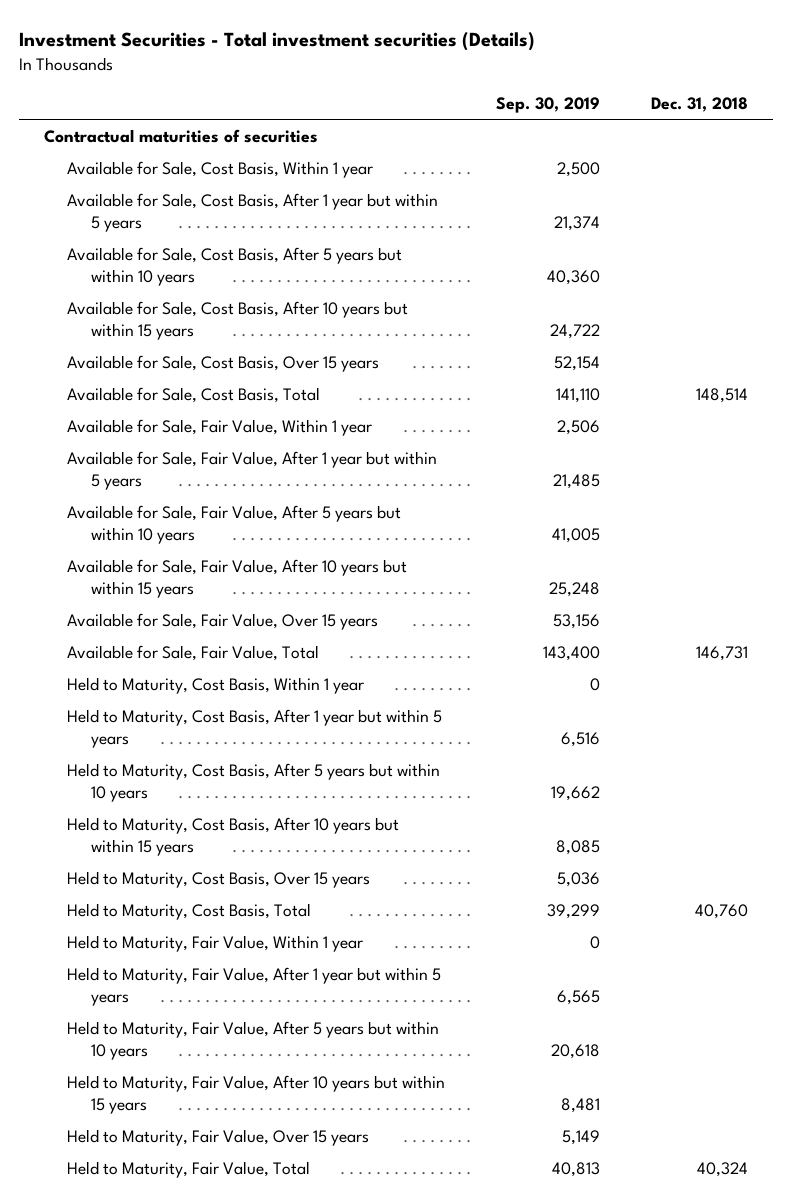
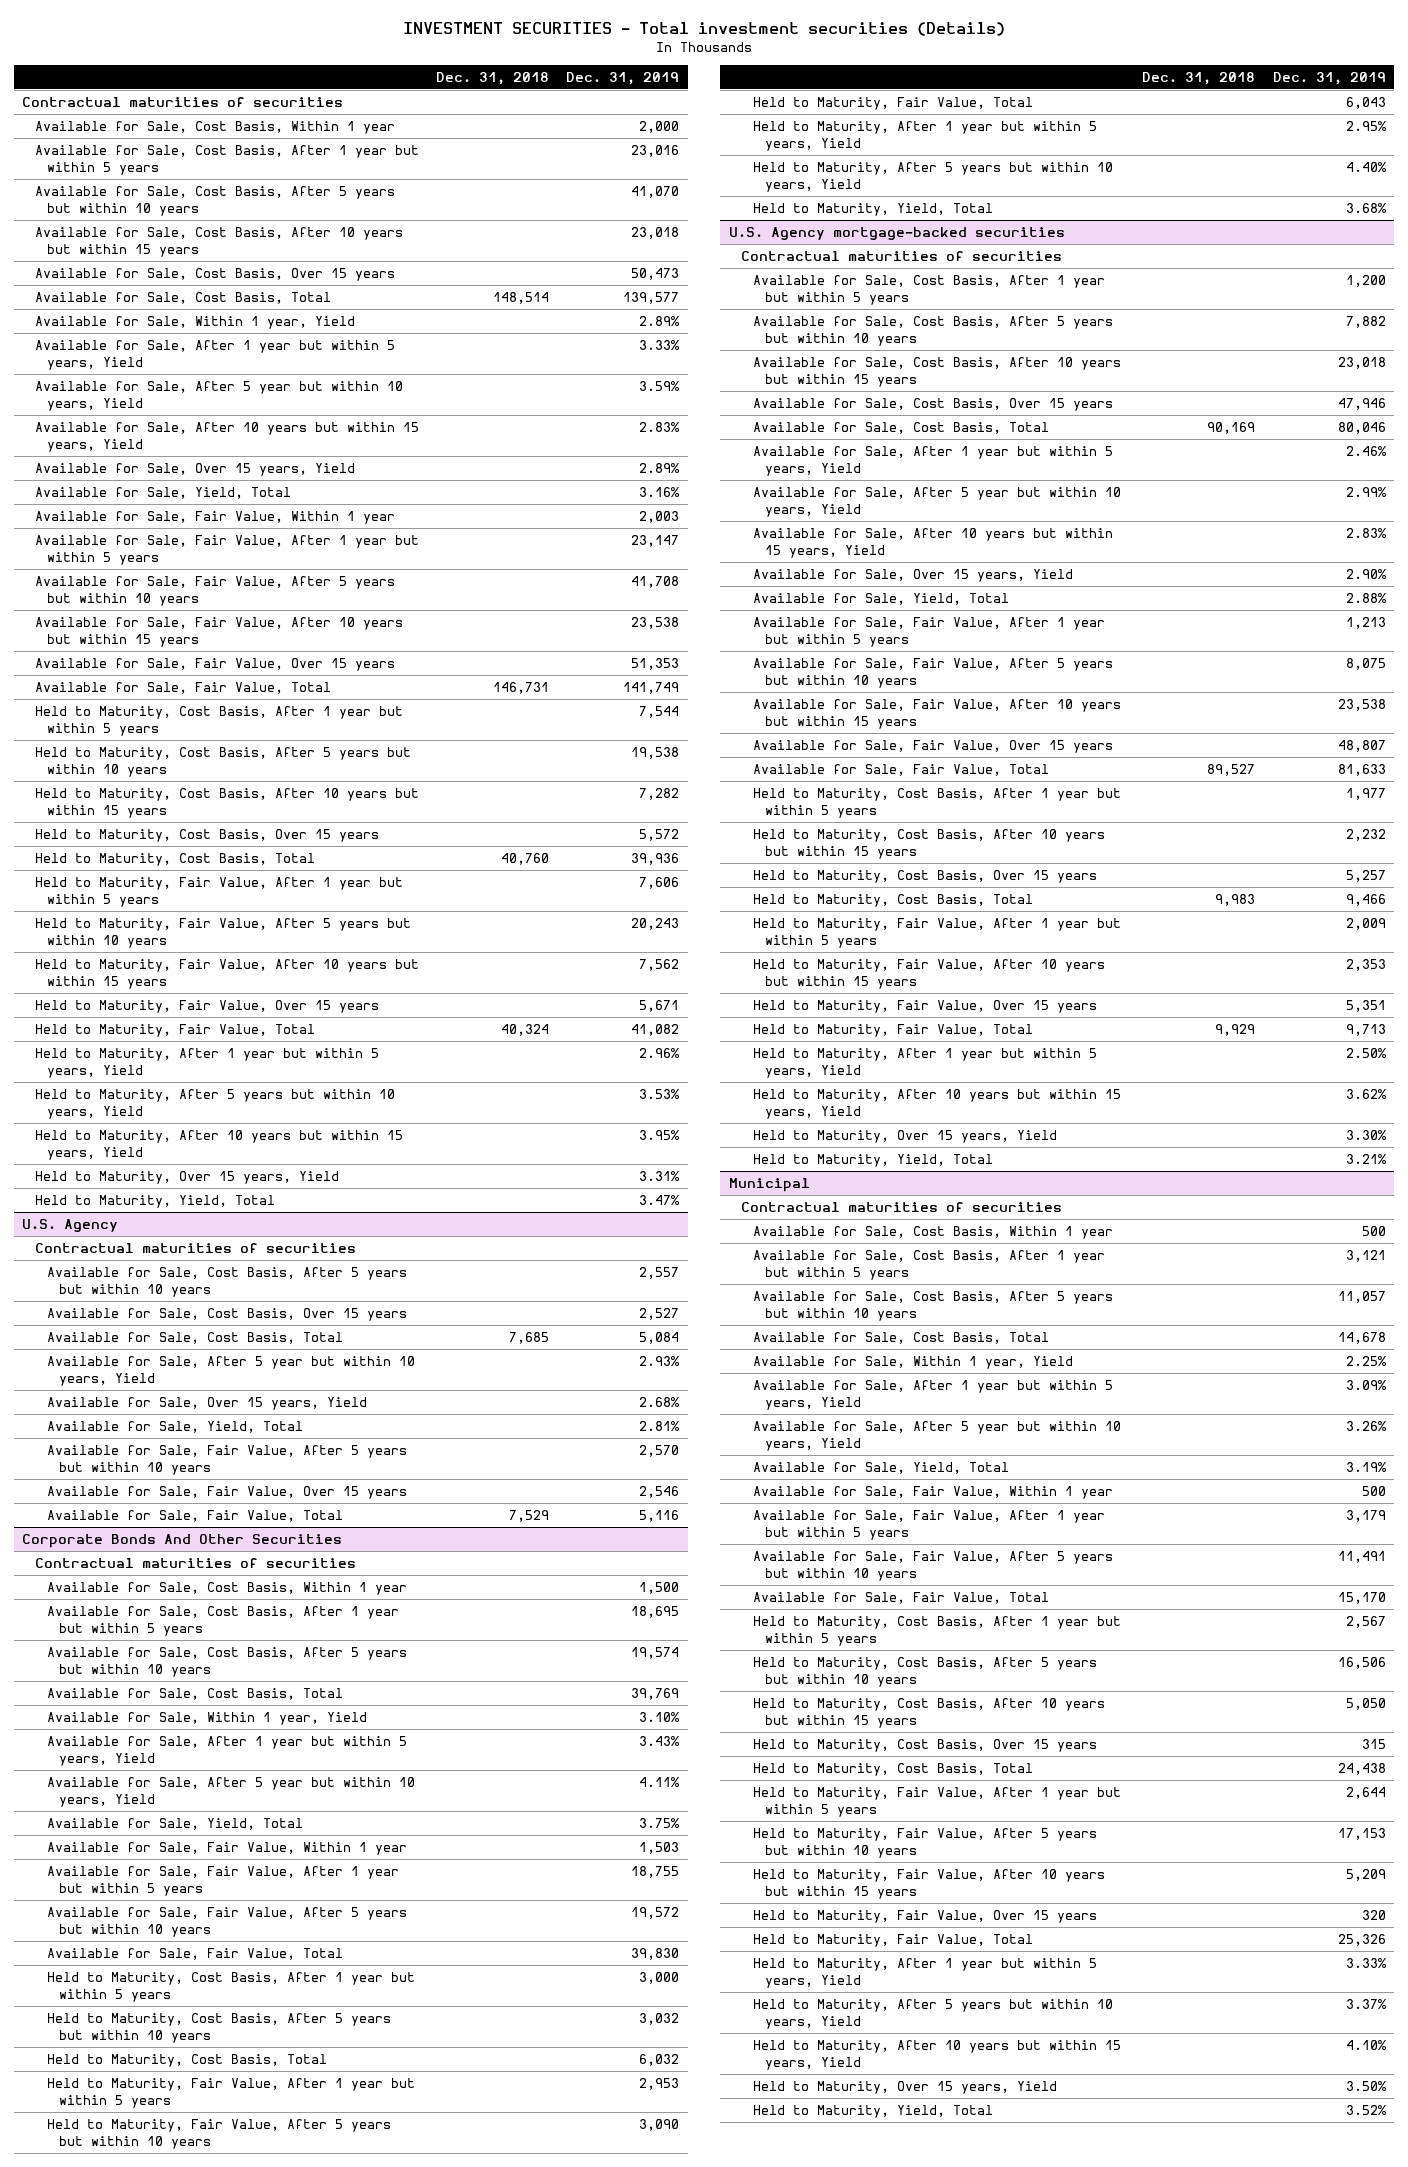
[18,32,535,52] Investment Securities - Total investment securities (Details) -> [402,22,1005,37] INVESTMENT SECURITIES - Total investment securities (Details)
[496,97,601,114] Sep. 30, 2019 -> none
none -> [566,71,680,85] Dec. 31, 2019
none -> [34,315,355,329] Available for Sale, Within 1 year, Yield
none -> [34,339,395,370] Available for Sale, After 1 year but within 5 years, Yield
none -> [34,380,403,411] Available for Sale, After 5 year but within 10 years, Yield
none -> [34,421,419,452] Available for Sale, After 10 years but within 15 years, Yield
none -> [34,462,355,476] Available for Sale, Over 15 years, Yield
none -> [34,486,291,499] Available for Sale, Yield, Total
[67,676,365,694] Held to Maturity, Cost Basis, Within 1 year -> none
[67,934,364,952] Held to Maturity, Fair Value, Within 1 year -> none
none -> [34,1047,379,1078] Held to Maturity, After 1 year but within 5 years, Yield
none -> [34,1088,395,1119] Held to Maturity, After 5 years but within 10 years, Yield
none -> [34,1129,403,1160] Held to Maturity, After 10 years but within 15 years, Yield
none -> [34,1170,339,1184] Held to Maturity, Over 15 years, Yield
none -> [34,1194,275,1208] Held to Maturity, Yield, Total
none -> [22,1218,119,1232] U.S. Agency
none -> [34,1242,356,1253] Contractual maturities of securities
none -> [46,1266,407,1297] Available for Sale, Cost Basis, After 5 years but within 10 years
none -> [46,1307,407,1321] Available for Sale, Cost Basis, Over 15 years
none -> [46,1331,343,1344] Available for Sale, Cost Basis, Total
none -> [46,1355,415,1386] Available for Sale, After 5 year but within 10 years, Yield
none -> [46,1396,367,1410] Available for Sale, Over 15 years, Yield
none -> [46,1420,303,1433] Available for Sale, Yield, Total
none -> [46,1444,407,1475] Available for Sale, Fair Value, After 5 years but within 10 years
none -> [46,1485,407,1499] Available for Sale, Fair Value, Over 15 years
none -> [46,1509,343,1522] Available for Sale, Fair Value, Total
none -> [22,1533,343,1548] Corporate Bonds And Other Securities
none -> [34,1557,356,1568] Contractual maturities of securities
none -> [46,1581,407,1595] Available for Sale, Cost Basis, Within 1 year
none -> [46,1605,399,1636] Available for Sale, Cost Basis, After 1 year but within 5 years
none -> [46,1646,407,1677] Available for Sale, Cost Basis, After 5 years but within 10 years
none -> [46,1687,343,1700] Available for Sale, Cost Basis, Total
none -> [46,1711,367,1725] Available for Sale, Within 1 year, Yield
none -> [46,1735,407,1766] Available for Sale, After 1 year but within 5 years, Yield
none -> [46,1776,415,1807] Available for Sale, After 5 year but within 10 years, Yield
none -> [46,1817,303,1830] Available for Sale, Yield, Total
none -> [46,1841,407,1855] Available for Sale, Fair Value, Within 1 year
none -> [46,1865,399,1896] Available for Sale, Fair Value, After 1 year but within 5 years
none -> [46,1906,407,1937] Available for Sale, Fair Value, After 5 years but within 10 years
none -> [46,1947,343,1960] Available for Sale, Fair Value, Total
none -> [46,1971,415,2002] Held to Maturity, Cost Basis, After 1 year but within 5 years
none -> [46,2012,391,2043] Held to Maturity, Cost Basis, After 5 years but within 10 years
none -> [46,2053,327,2067] Held to Maturity, Cost Basis, Total
none -> [46,2077,415,2108] Held to Maturity, Fair Value, After 1 year but within 5 years
none -> [46,2118,391,2149] Held to Maturity, Fair Value, After 5 years but within 10 years
none -> [753,96,1034,110] Held to Maturity, Fair Value, Total
none -> [753,120,1098,151] Held to Maturity, After 1 year but within 5 years, Yield
none -> [753,161,1114,192] Held to Maturity, After 5 years but within 10 years, Yield
none -> [753,202,994,216] Held to Maturity, Yield, Total
none -> [728,226,1065,240] U.S. Agency mortgage-backed securities
none -> [741,250,1063,261] Contractual maturities of securities
none -> [753,274,1106,305] Available for Sale, Cost Basis, After 1 year but within 5 years
none -> [753,315,1114,346] Available for Sale, Cost Basis, After 5 years but within 10 years
none -> [753,356,1122,387] Available for Sale, Cost Basis, After 10 years but within 15 years
none -> [753,397,1114,411] Available for Sale, Cost Basis, Over 15 years
none -> [753,421,1050,434] Available for Sale, Cost Basis, Total
none -> [753,445,1114,476] Available for Sale, After 1 year but within 5 years, Yield
none -> [753,486,1122,517] Available for Sale, After 5 year but within 10 years, Yield
none -> [753,527,1114,558] Available for Sale, After 10 years but within 15 years, Yield
none -> [753,568,1074,582] Available for Sale, Over 15 years, Yield
none -> [753,592,1010,605] Available for Sale, Yield, Total
none -> [753,616,1106,647] Available for Sale, Fair Value, After 1 year but within 5 years
none -> [753,657,1114,688] Available for Sale, Fair Value, After 5 years but within 10 years
none -> [753,698,1122,729] Available for Sale, Fair Value, After 10 years but within 15 years
none -> [753,739,1114,753] Available for Sale, Fair Value, Over 15 years
none -> [753,763,1050,776] Available for Sale, Fair Value, Total
none -> [753,787,1122,818] Held to Maturity, Cost Basis, After 1 year but within 5 years
none -> [753,828,1106,859] Held to Maturity, Cost Basis, After 10 years but within 15 years
none -> [753,869,1098,883] Held to Maturity, Cost Basis, Over 15 years
none -> [753,893,1034,907] Held to Maturity, Cost Basis, Total
none -> [753,917,1122,948] Held to Maturity, Fair Value, After 1 year but within 5 years
none -> [753,958,1106,989] Held to Maturity, Fair Value, After 10 years but within 15 years
none -> [753,999,1098,1013] Held to Maturity, Fair Value, Over 15 years
none -> [753,1023,1034,1037] Held to Maturity, Fair Value, Total
none -> [753,1047,1098,1078] Held to Maturity, After 1 year but within 5 years, Yield
none -> [753,1088,1122,1119] Held to Maturity, After 10 years but within 15 years, Yield
none -> [753,1129,1058,1143] Held to Maturity, Over 15 years, Yield
none -> [753,1153,994,1167] Held to Maturity, Yield, Total
none -> [728,1177,810,1192] Municipal
none -> [741,1201,1063,1212] Contractual maturities of securities
none -> [753,1225,1114,1239] Available for Sale, Cost Basis, Within 1 year
none -> [753,1249,1106,1280] Available for Sale, Cost Basis, After 1 year but within 5 years
none -> [753,1290,1114,1321] Available for Sale, Cost Basis, After 5 years but within 10 years
none -> [753,1331,1050,1344] Available for Sale, Cost Basis, Total
none -> [753,1355,1074,1369] Available for Sale, Within 1 year, Yield
none -> [753,1379,1114,1410] Available for Sale, After 1 year but within 5 years, Yield
none -> [753,1420,1122,1451] Available for Sale, After 5 year but within 10 years, Yield
none -> [753,1461,1010,1474] Available for Sale, Yield, Total
none -> [753,1485,1114,1499] Available for Sale, Fair Value, Within 1 year
none -> [753,1509,1106,1540] Available for Sale, Fair Value, After 1 year but within 5 years
none -> [753,1550,1114,1581] Available for Sale, Fair Value, After 5 years but within 10 years
none -> [753,1591,1050,1604] Available for Sale, Fair Value, Total
none -> [753,1615,1122,1646] Held to Maturity, Cost Basis, After 1 year but within 5 years
none -> [753,1656,1098,1687] Held to Maturity, Cost Basis, After 5 years but within 10 years
none -> [753,1697,1106,1728] Held to Maturity, Cost Basis, After 10 years but within 15 years
none -> [753,1738,1098,1752] Held to Maturity, Cost Basis, Over 15 years
none -> [753,1762,1034,1776] Held to Maturity, Cost Basis, Total
none -> [753,1786,1122,1817] Held to Maturity, Fair Value, After 1 year but within 5 years
none -> [753,1827,1098,1858] Held to Maturity, Fair Value, After 5 years but within 10 years
none -> [753,1868,1106,1899] Held to Maturity, Fair Value, After 10 years but within 15 years
none -> [753,1909,1098,1923] Held to Maturity, Fair Value, Over 15 years
none -> [753,1933,1034,1947] Held to Maturity, Fair Value, Total
none -> [753,1957,1098,1988] Held to Maturity, After 1 year but within 5 years, Yield
none -> [753,1998,1114,2029] Held to Maturity, After 5 years but within 10 years, Yield
none -> [753,2039,1122,2070] Held to Maturity, After 10 years but within 15 years, Yield
none -> [753,2080,1058,2094] Held to Maturity, Over 15 years, Yield
none -> [753,2104,994,2118] Held to Maturity, Yield, Total

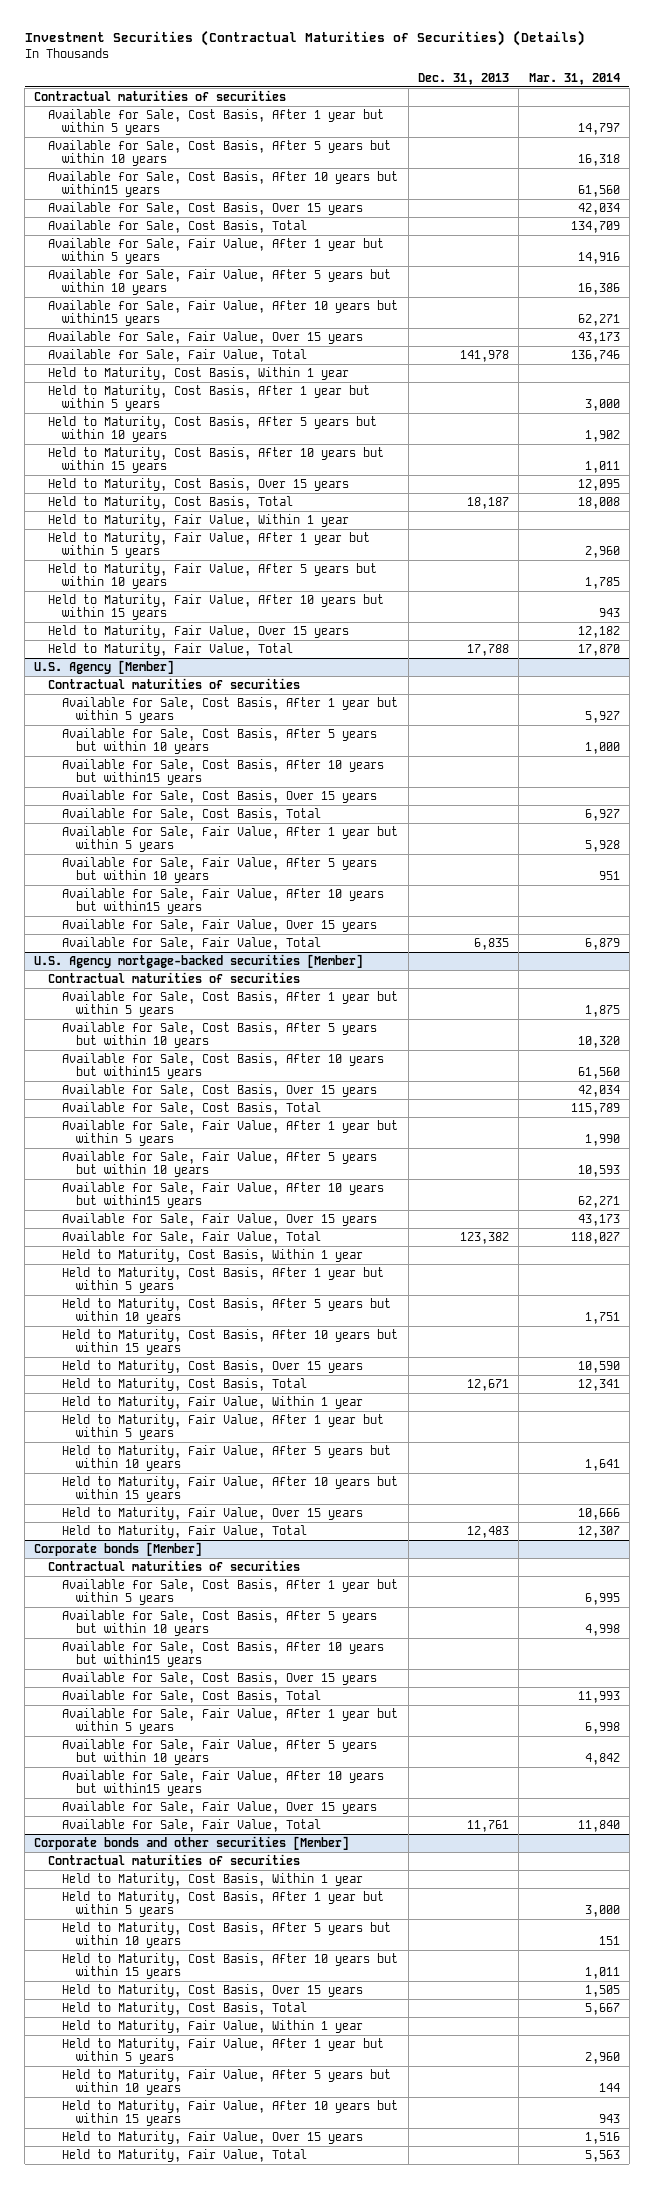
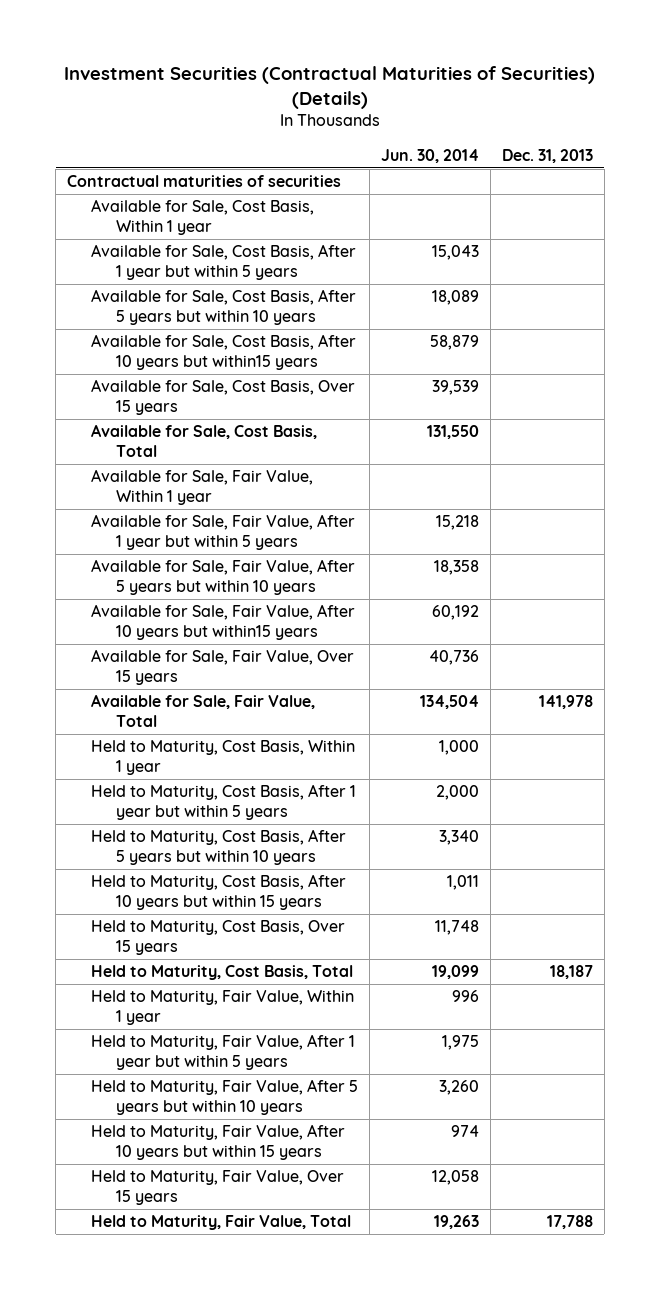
[528,73,620,86] Mar. 31, 2014 -> none
none -> [381,148,480,163] Jun. 30, 2014
none -> [91,199,315,235] Available for Sale, Cost Basis, Within 1 year
none -> [91,469,314,505] Available for Sale, Fair Value, Within 1 year
[34,659,175,674] U.S. Agency [Member] -> none
[48,677,301,689] Contractual maturities of securities -> none
[61,696,398,724] Available for Sale, Cost Basis, After 1 year but within 5 years -> none
[61,727,377,755] Available for Sale, Cost Basis, After 5 years but within 10 years -> none
[61,758,384,786] Available for Sale, Cost Basis, After 10 years but within15 years -> none
[61,789,377,803] Available for Sale, Cost Basis, Over 15 years -> none
[61,807,321,821] Available for Sale, Cost Basis, Total -> none
[61,825,398,853] Available for Sale, Fair Value, After 1 year but within 5 years -> none
[61,856,377,884] Available for Sale, Fair Value, After 5 years but within 10 years -> none
[61,887,384,915] Available for Sale, Fair Value, After 10 years but within15 years -> none
[61,918,377,932] Available for Sale, Fair Value, Over 15 years -> none
[61,936,321,950] Available for Sale, Fair Value, Total -> none
[34,953,364,968] U.S. Agency mortgage-backed securities [Member] -> none
[48,971,301,983] Contractual maturities of securities -> none
[61,990,398,1018] Available for Sale, Cost Basis, After 1 year but within 5 years -> none
[61,1021,377,1049] Available for Sale, Cost Basis, After 5 years but within 10 years -> none
[61,1052,384,1080] Available for Sale, Cost Basis, After 10 years but within15 years -> none
[61,1083,377,1097] Available for Sale, Cost Basis, Over 15 years -> none
[61,1101,321,1115] Available for Sale, Cost Basis, Total -> none
[61,1119,398,1147] Available for Sale, Fair Value, After 1 year but within 5 years -> none
[61,1150,377,1178] Available for Sale, Fair Value, After 5 years but within 10 years -> none
[61,1181,384,1209] Available for Sale, Fair Value, After 10 years but within15 years -> none
[61,1212,377,1226] Available for Sale, Fair Value, Over 15 years -> none
[61,1230,321,1244] Available for Sale, Fair Value, Total -> none
[61,1248,363,1262] Held to Maturity, Cost Basis, Within 1 year -> none
[61,1266,384,1294] Held to Maturity, Cost Basis, After 1 year but within 5 years -> none
[61,1297,391,1325] Held to Maturity, Cost Basis, After 5 years but within 10 years -> none
[61,1328,398,1356] Held to Maturity, Cost Basis, After 10 years but within 15 years -> none
[61,1359,363,1373] Held to Maturity, Cost Basis, Over 15 years -> none
[61,1377,307,1391] Held to Maturity, Cost Basis, Total -> none
[61,1395,363,1409] Held to Maturity, Fair Value, Within 1 year -> none
[61,1413,384,1441] Held to Maturity, Fair Value, After 1 year but within 5 years -> none
[61,1444,391,1472] Held to Maturity, Fair Value, After 5 years but within 10 years -> none
[61,1475,398,1503] Held to Maturity, Fair Value, After 10 years but within 15 years -> none
[61,1506,363,1520] Held to Maturity, Fair Value, Over 15 years -> none
[61,1524,307,1538] Held to Maturity, Fair Value, Total -> none
[34,1541,203,1556] Corporate bonds [Member] -> none
[48,1559,301,1571] Contractual maturities of securities -> none
[61,1578,398,1606] Available for Sale, Cost Basis, After 1 year but within 5 years -> none
[61,1609,377,1637] Available for Sale, Cost Basis, After 5 years but within 10 years -> none
[61,1640,384,1668] Available for Sale, Cost Basis, After 10 years but within15 years -> none
[61,1671,377,1685] Available for Sale, Cost Basis, Over 15 years -> none
[61,1689,321,1703] Available for Sale, Cost Basis, Total -> none
[61,1707,398,1735] Available for Sale, Fair Value, After 1 year but within 5 years -> none
[61,1738,377,1766] Available for Sale, Fair Value, After 5 years but within 10 years -> none
[61,1769,384,1797] Available for Sale, Fair Value, After 10 years but within15 years -> none
[61,1800,377,1814] Available for Sale, Fair Value, Over 15 years -> none
[61,1818,321,1832] Available for Sale, Fair Value, Total -> none
[34,1835,350,1850] Corporate bonds and other securities [Member] -> none
[48,1853,301,1865] Contractual maturities of securities -> none
[61,1872,363,1886] Held to Maturity, Cost Basis, Within 1 year -> none
[61,1890,384,1918] Held to Maturity, Cost Basis, After 1 year but within 5 years -> none
[61,1921,391,1949] Held to Maturity, Cost Basis, After 5 years but within 10 years -> none
[61,1952,398,1980] Held to Maturity, Cost Basis, After 10 years but within 15 years -> none
[61,1983,363,1997] Held to Maturity, Cost Basis, Over 15 years -> none
[61,2001,307,2015] Held to Maturity, Cost Basis, Total -> none
[61,2019,363,2033] Held to Maturity, Fair Value, Within 1 year -> none
[61,2037,384,2065] Held to Maturity, Fair Value, After 1 year but within 5 years -> none
[61,2068,391,2096] Held to Maturity, Fair Value, After 5 years but within 10 years -> none
[61,2099,398,2127] Held to Maturity, Fair Value, After 10 years but within 15 years -> none
[61,2130,363,2144] Held to Maturity, Fair Value, Over 15 years -> none
[61,2148,307,2162] Held to Maturity, Fair Value, Total -> none

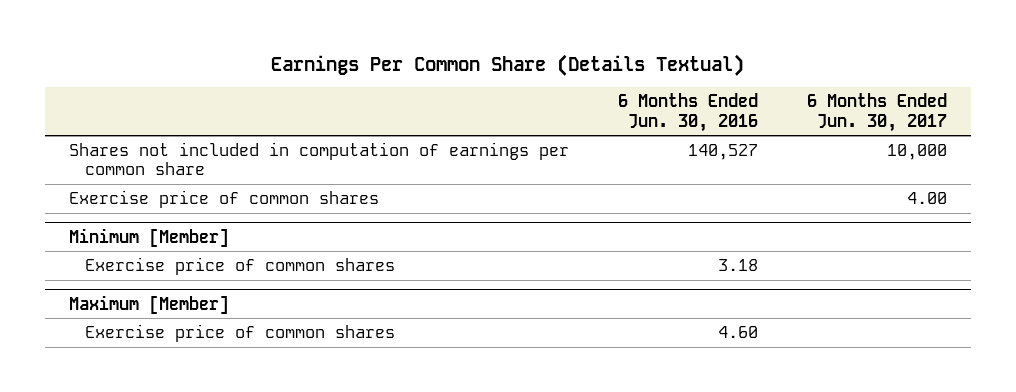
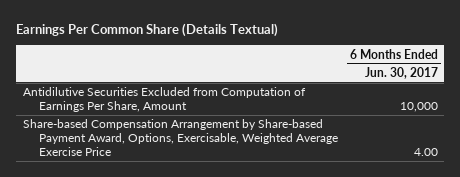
[618,93,759,132] 6 Months Ended Jun. 30, 2016 -> none
[69,227,230,247] Minimum [Member] -> none
[85,257,396,276] Exercise price of common shares -> none
[69,294,230,314] Maximum [Member] -> none
[85,324,396,343] Exercise price of common shares -> none
[69,142,570,176] Shares not included in computation of earnings per common share -> [22,87,306,113] Antidilutive Securities Excluded from Computation of Earnings Per Share, Amount
[69,190,380,209] Exercise price of common shares -> [22,119,338,157] Share-based Compensation Arrangement by Share-based Payment Award, Options, Exercisable, Weighted Average Exercise Price

